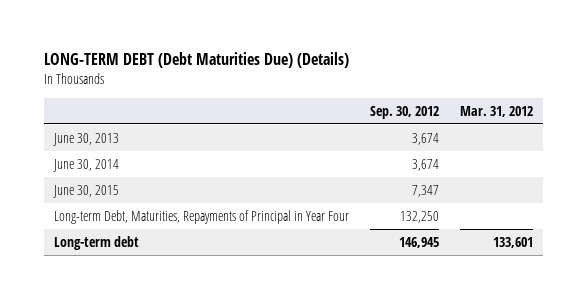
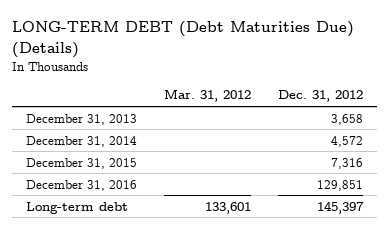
[370,105,440,119] Sep. 30, 2012 -> none
none -> [277,90,363,103] Dec. 31, 2012
[53,132,120,146] June 30, 2013 -> [25,113,137,125] December 31, 2013
[53,158,120,172] June 30, 2014 -> [25,135,137,147] December 31, 2014
[53,184,120,198] June 30, 2015 -> [25,157,137,169] December 31, 2015
[54,209,350,224] Long-term Debt, Maturities, Repayments of Principal in Year Four -> [25,179,137,191] December 31, 2016

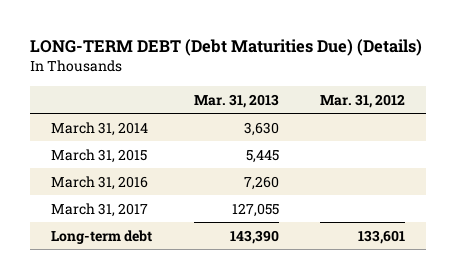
[277,90,363,103] Dec. 31, 2012 -> none
none -> [193,93,279,108] Mar. 31, 2013
[25,113,137,125] December 31, 2013 -> [50,121,148,136] March 31, 2014
[25,135,137,147] December 31, 2014 -> [50,148,147,163] March 31, 2015
[25,157,137,169] December 31, 2015 -> [50,175,148,190] March 31, 2016
[25,179,137,191] December 31, 2016 -> [50,202,148,217] March 31, 2017

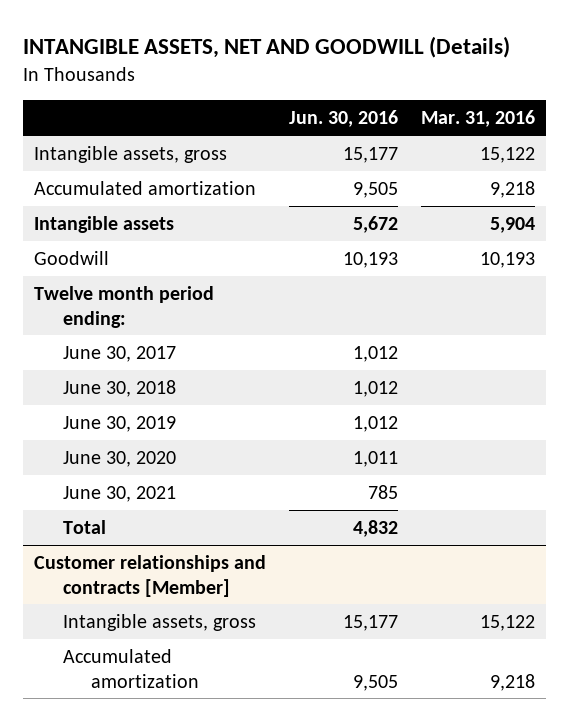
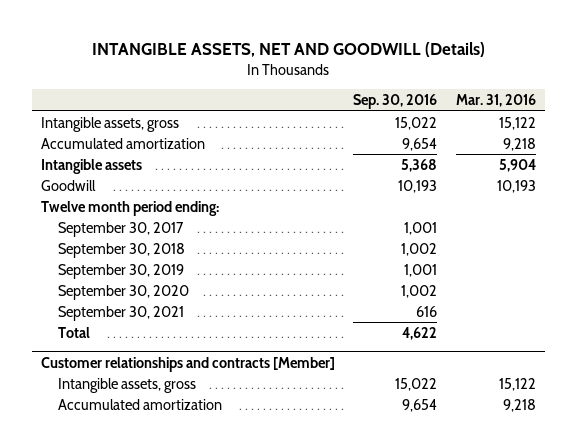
[289,110,399,128] Jun. 30, 2016 -> none
none -> [353,94,438,110] Sep. 30, 2016
[62,345,176,362] June 30, 2017 -> [57,221,184,237] September 30, 2017
[62,379,176,397] June 30, 2018 -> [57,242,185,258] September 30, 2018
[62,415,176,432] June 30, 2019 -> [57,263,184,279] September 30, 2019
[62,450,176,467] June 30, 2020 -> [57,284,189,300] September 30, 2020
[62,485,176,502] June 30, 2021 -> [57,305,184,321] September 30, 2021

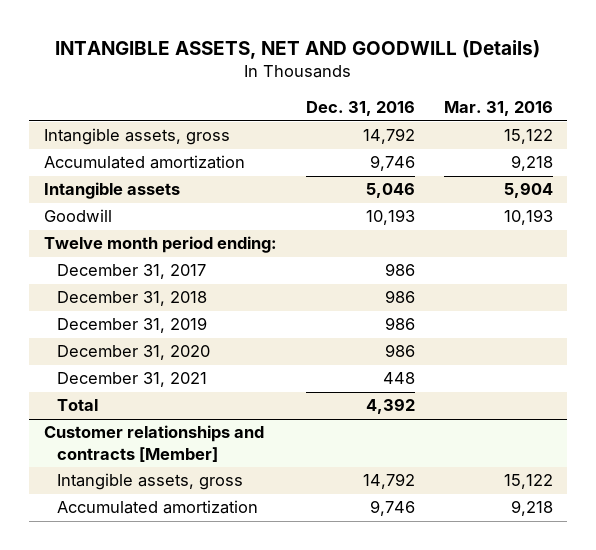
[353,94,438,110] Sep. 30, 2016 -> none
none -> [305,101,415,117] Dec. 31, 2016
[57,221,184,237] September 30, 2017 -> [57,264,207,280] December 31, 2017
[57,242,185,258] September 30, 2018 -> [57,291,208,307] December 31, 2018
[57,263,184,279] September 30, 2019 -> [57,317,208,334] December 31, 2019
[57,284,189,300] September 30, 2020 -> [57,345,211,361] December 31, 2020
[57,305,184,321] September 30, 2021 -> [57,372,208,388] December 31, 2021

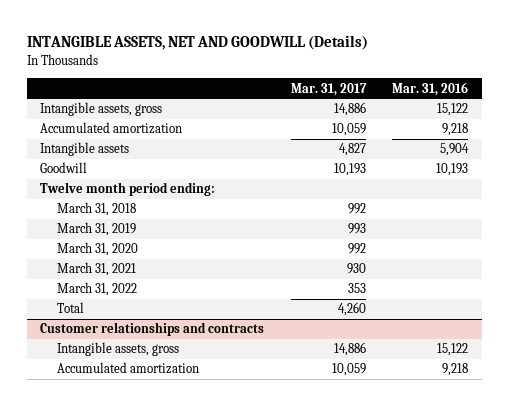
[305,101,415,117] Dec. 31, 2016 -> none
none -> [290,82,367,96] Mar. 31, 2017
[57,264,207,280] December 31, 2017 -> [56,202,136,217] March 31, 2018
[57,291,208,307] December 31, 2018 -> [56,222,136,237] March 31, 2019
[57,317,208,334] December 31, 2019 -> [56,242,138,257] March 31, 2020
[57,345,211,361] December 31, 2020 -> [56,262,136,277] March 31, 2021
[57,372,208,388] December 31, 2021 -> [56,282,137,297] March 31, 2022
[43,425,264,462] Customer relationships and contracts [Member] -> [40,322,265,337] Customer relationships and contracts

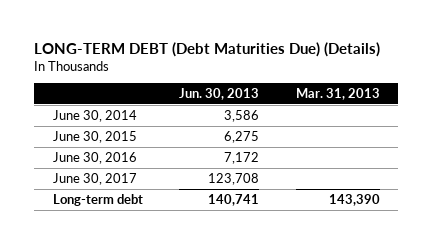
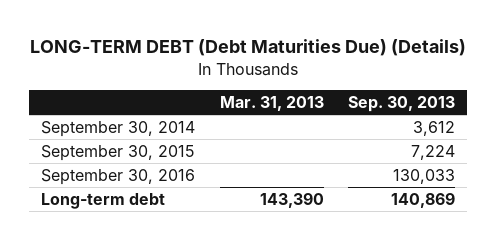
[179,88,260,101] Jun. 30, 2013 -> none
none -> [348,96,456,113] Sep. 30, 2013
[52,172,137,185] June 30, 2017 -> none
[52,109,137,122] June 30, 2014 -> [40,120,195,137] September 30, 2014
[52,130,137,143] June 30, 2015 -> [40,144,195,161] September 30, 2015
[52,151,137,164] June 30, 2016 -> [40,168,195,185] September 30, 2016

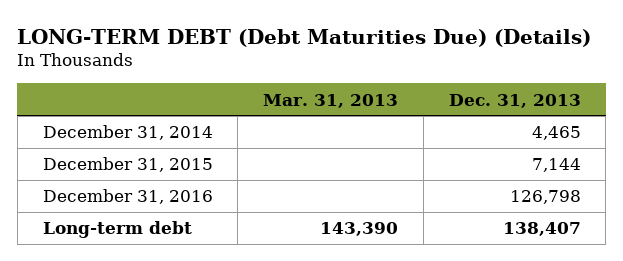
[348,96,456,113] Sep. 30, 2013 -> none
none -> [448,93,581,108] Dec. 31, 2013
[40,120,195,137] September 30, 2014 -> [42,125,213,141] December 31, 2014
[40,144,195,161] September 30, 2015 -> [42,157,213,173] December 31, 2015
[40,168,195,185] September 30, 2016 -> [42,189,213,205] December 31, 2016

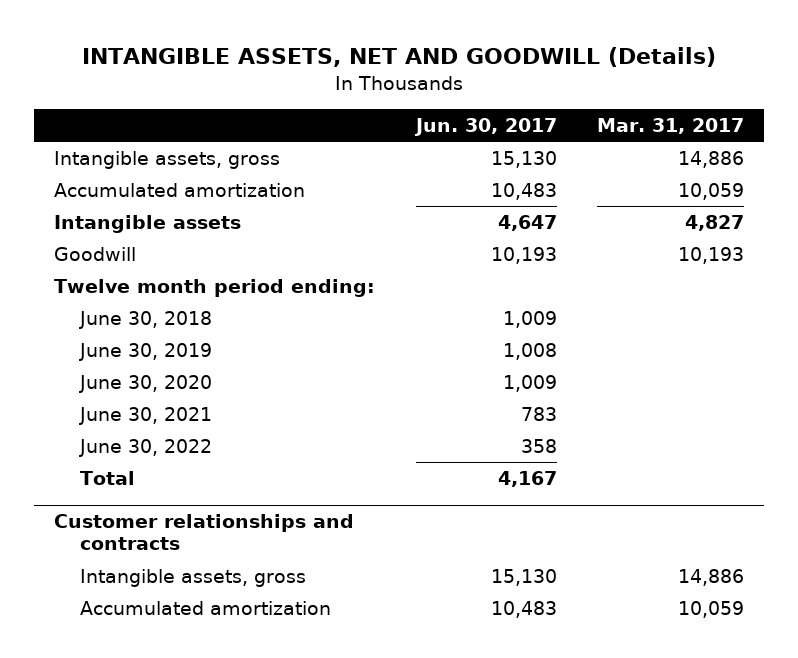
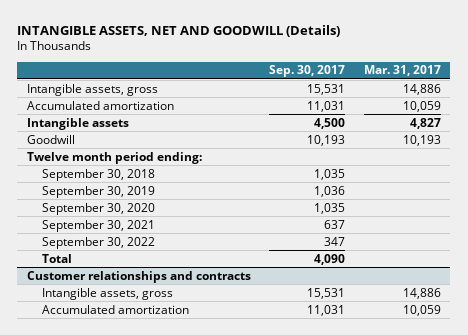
[413,118,557,137] Jun. 30, 2017 -> none
none -> [269,65,346,78] Sep. 30, 2017
[78,311,212,330] June 30, 2018 -> [42,168,156,181] September 30, 2018
[78,343,212,362] June 30, 2019 -> [42,185,156,198] September 30, 2019
[78,375,212,394] June 30, 2020 -> [42,202,156,215] September 30, 2020
[78,407,212,426] June 30, 2021 -> [42,219,156,232] September 30, 2021
[78,439,212,458] June 30, 2022 -> [42,236,156,249] September 30, 2022

